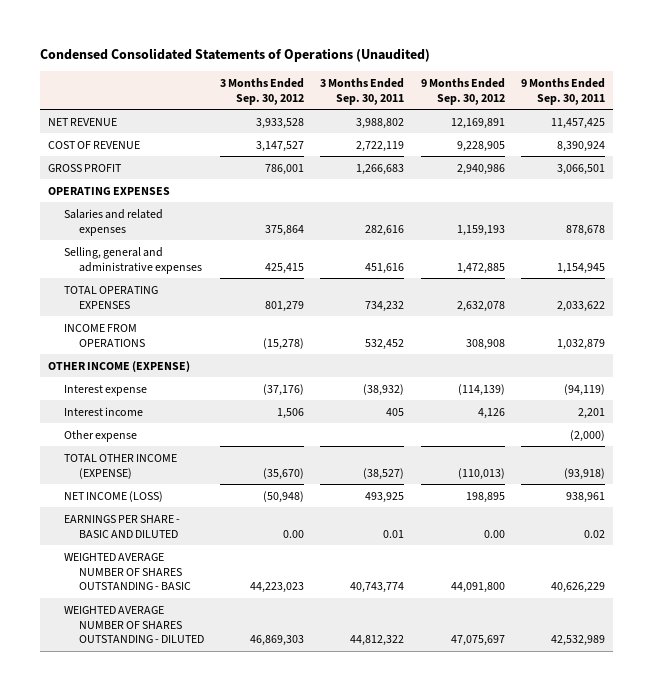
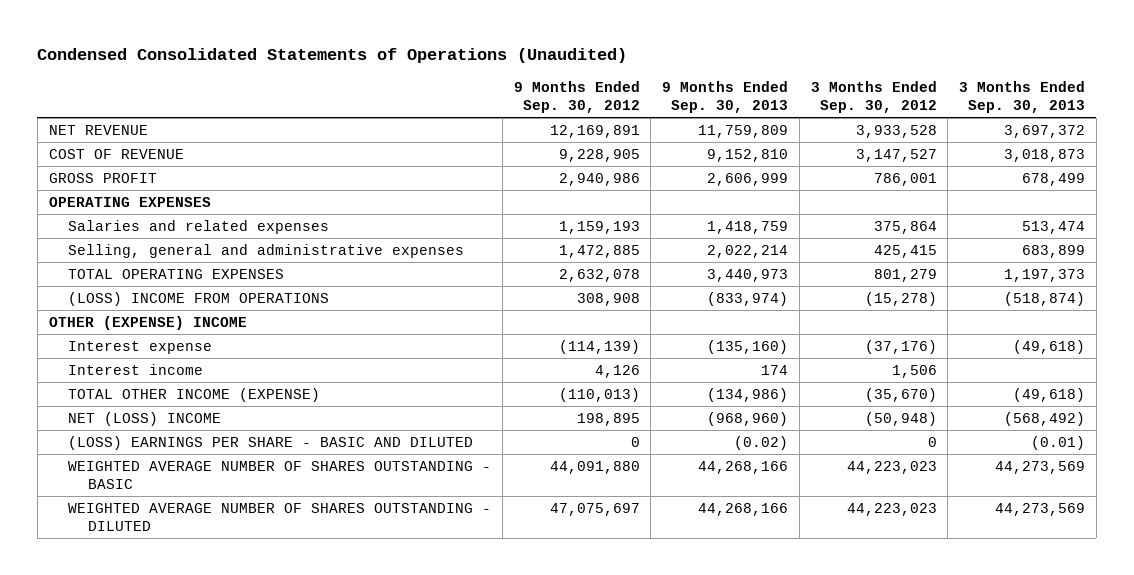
[320,77,405,105] 3 Months Ended Sep. 30, 2011 -> none
[520,77,605,105] 9 Months Ended Sep. 30, 2011 -> none
none -> [662,80,789,113] 9 Months Ended Sep. 30, 2013
none -> [958,80,1085,113] 3 Months Ended Sep. 30, 2013
[63,323,146,347] INCOME FROM OPERATIONS -> [68,291,330,306] (LOSS) INCOME FROM OPERATIONS
[48,360,191,372] OTHER INCOME (EXPENSE) -> [48,315,247,330] OTHER (EXPENSE) INCOME
[63,429,137,442] Other expense -> none
[63,490,163,502] NET INCOME (LOSS) -> [68,411,222,426] NET (LOSS) INCOME
[63,514,180,538] EARNINGS PER SHARE - BASIC AND DILUTED -> [68,435,474,450] (LOSS) EARNINGS PER SHARE - BASIC AND DILUTED
[283,529,305,538] 0.00 -> [927,436,937,447] 0
[483,529,505,538] 0.00 -> [630,436,640,447] 0
[450,582,505,594] 44,091,800 -> [549,460,640,474] 44,091,880
[250,635,305,647] 46,869,303 -> [846,502,937,516] 44,223,023

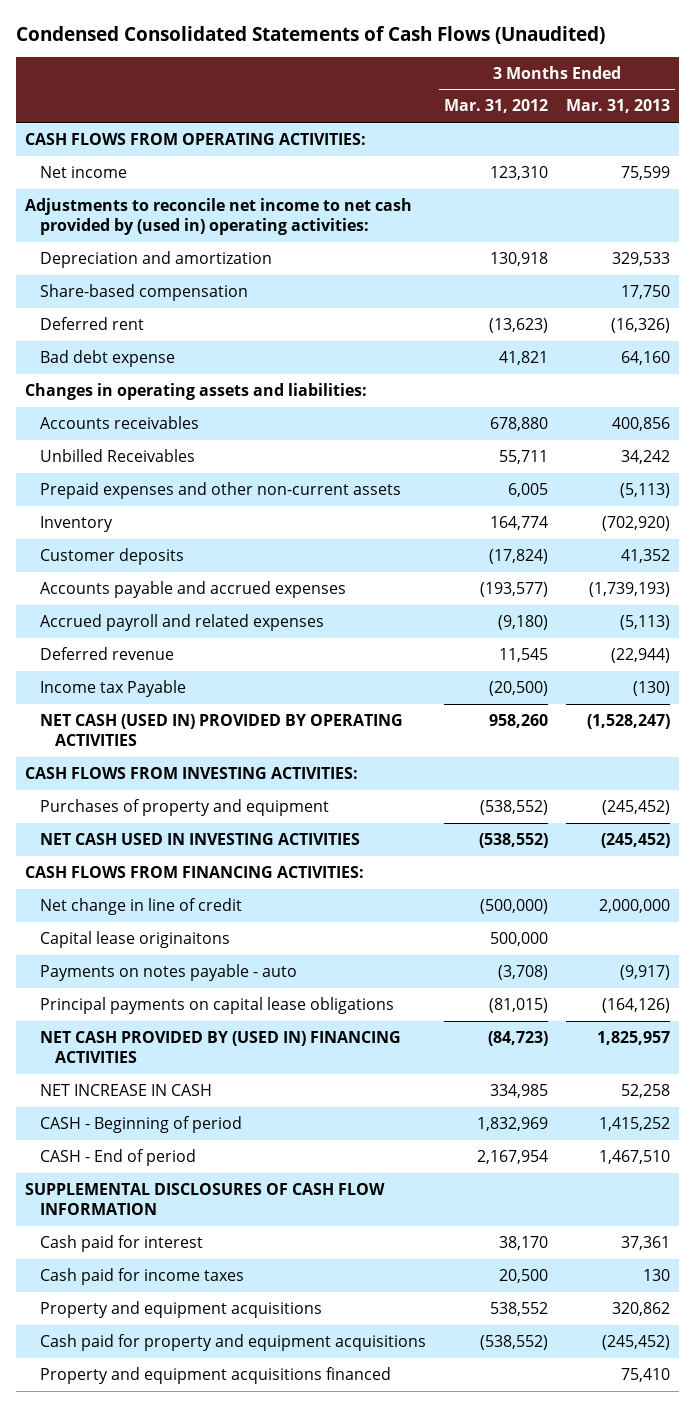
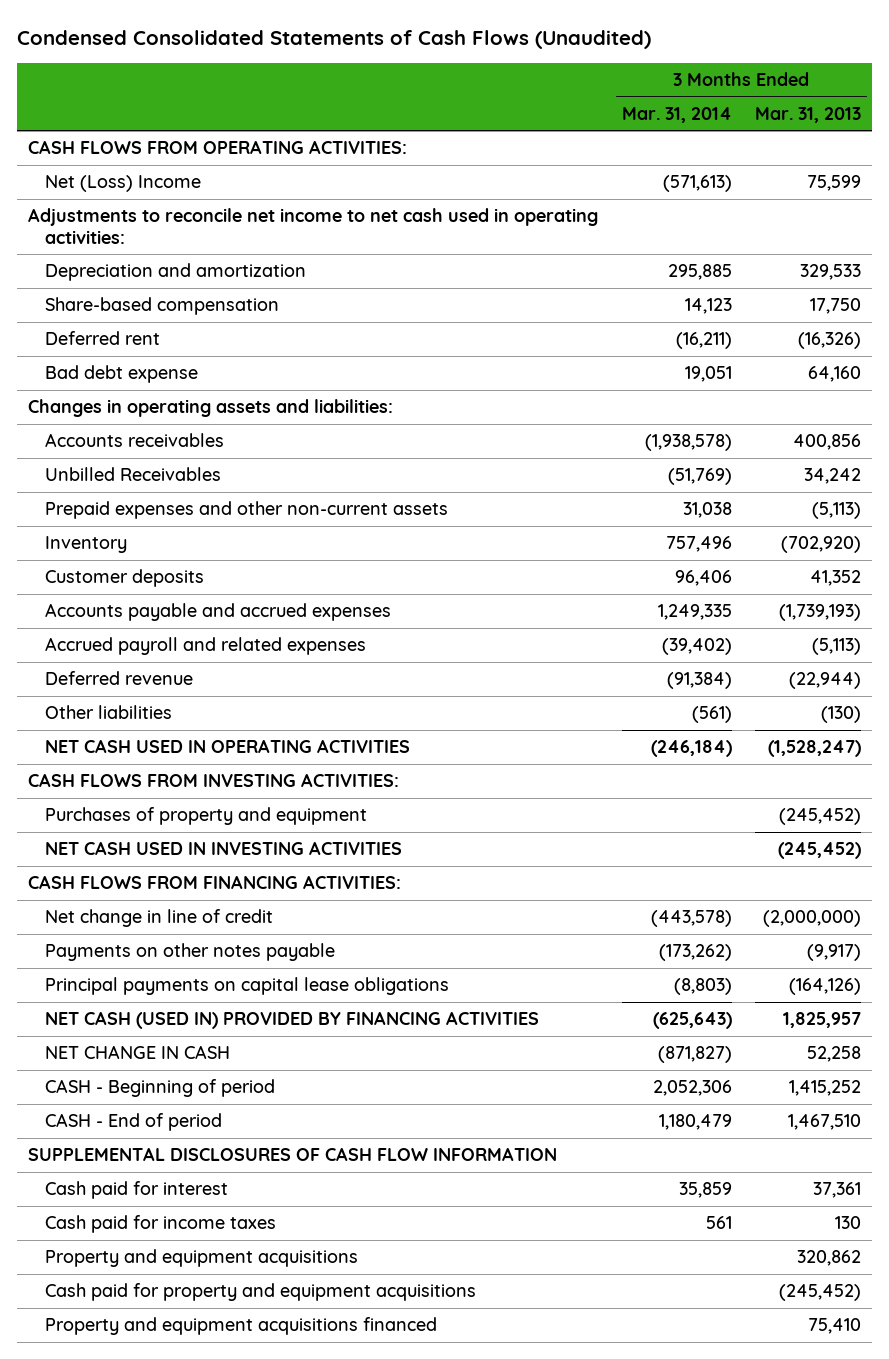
[443,99,548,114] Mar. 31, 2012 -> none
none -> [621,106,732,123] Mar. 31, 2014
[39,165,127,178] Net income -> [45,175,202,193] Net (Loss) Income
[25,197,413,236] Adjustments to reconcile net income to net cash provided by (used in) operating activities: -> [28,208,599,244] Adjustments to reconcile net income to net cash used in operating activities:
[39,679,186,697] Income tax Payable -> none
none -> [45,705,173,720] Other liabilities
[39,713,403,747] NET CASH (USED IN) PROVIDED BY OPERATING ACTIVITIES -> [45,739,411,754] NET CASH USED IN OPERATING ACTIVITIES
[39,930,230,948] Capital lease originaitons -> none
[599,898,671,913] 2,000,000 -> [762,910,861,928] (2,000,000)
[39,963,297,981] Payments on notes payable - auto -> [45,943,336,962] Payments on other notes payable
[39,1030,401,1064] NET CASH PROVIDED BY (USED IN) FINANCING ACTIVITIES -> [45,1011,540,1030] NET CASH (USED IN) PROVIDED BY FINANCING ACTIVITIES
[39,1083,212,1096] NET INCREASE IN CASH -> [45,1045,231,1060] NET CHANGE IN CASH

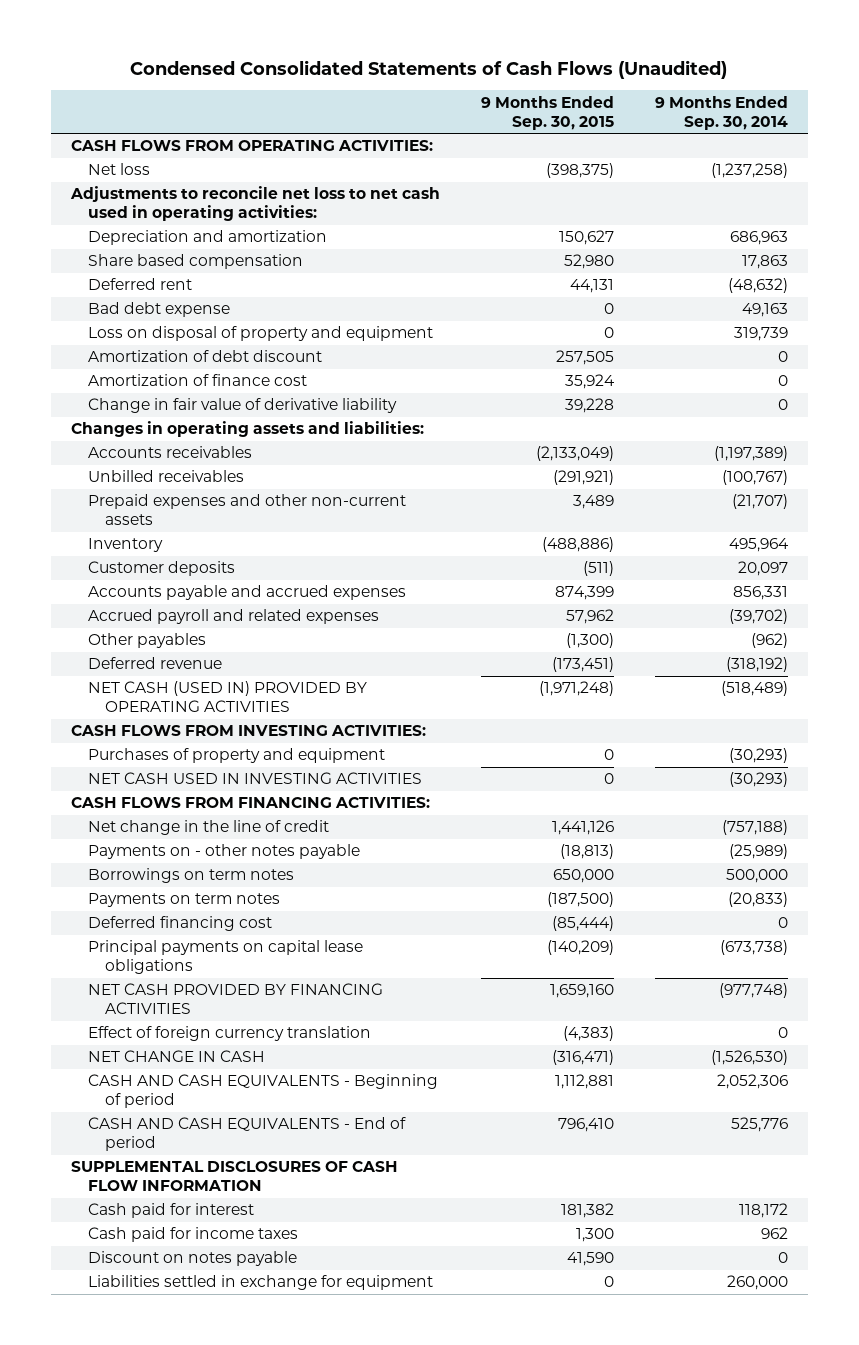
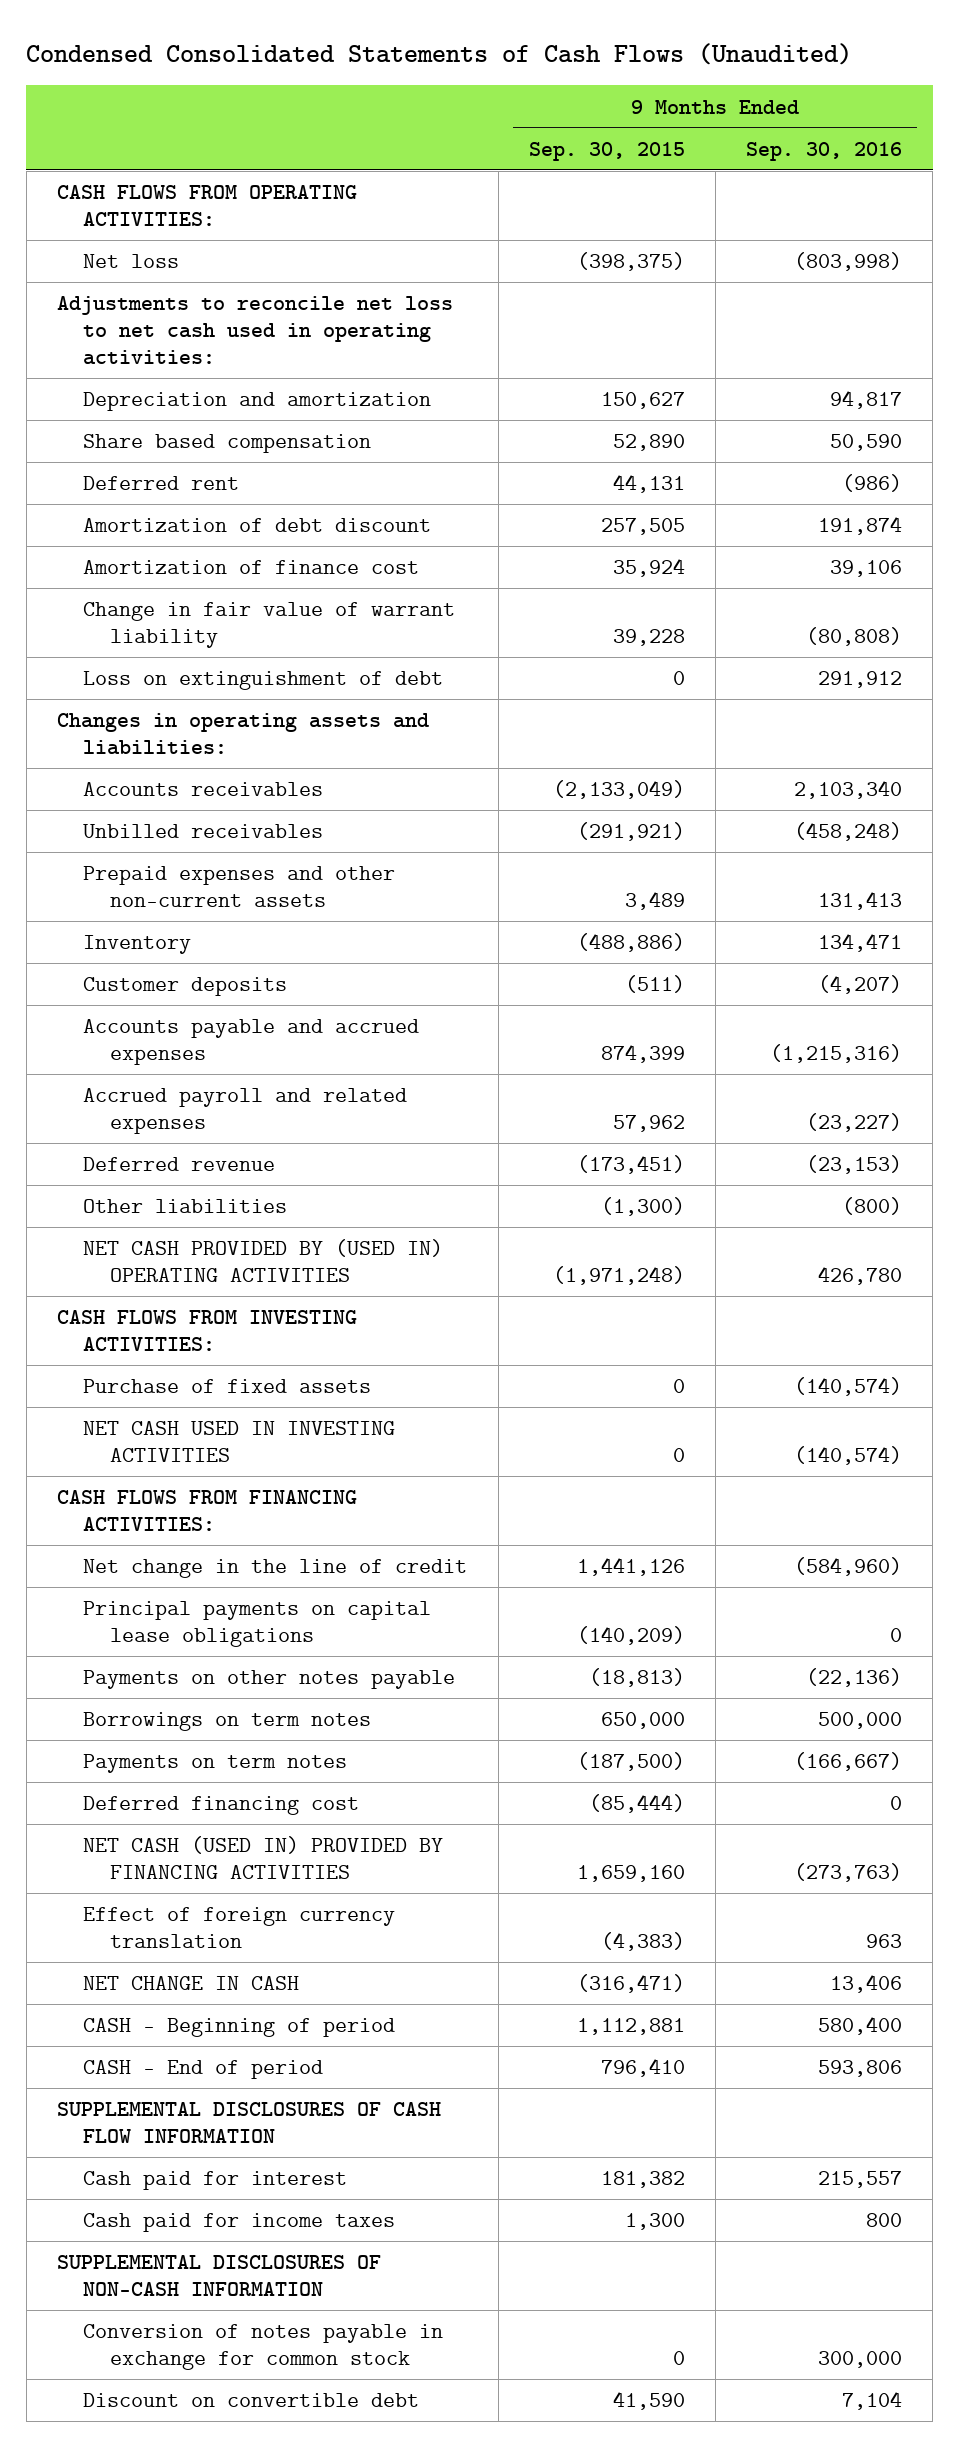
[654,95,788,130] 9 Months Ended Sep. 30, 2014 -> none
none -> [746,141,903,161] Sep. 30, 2016
[563,254,614,270] 52,980 -> [612,434,685,452] 52,890
[87,302,230,318] Bad debt expense -> none
[87,326,433,342] Loss on disposal of property and equipment -> none
[87,398,397,414] Change in fair value of derivative liability -> [83,602,456,649] Change in fair value of warrant liability
none -> [83,671,444,691] Loss on extinguishment of debt
[87,633,206,649] Other payables -> none
none -> [83,1199,288,1214] Other liabilities
[87,681,367,713] NET CASH (USED IN) PROVIDED BY OPERATING ACTIVITIES -> [83,1239,444,1283] NET CASH PROVIDED BY (USED IN) OPERATING ACTIVITIES
[87,748,385,764] Purchases of property and equipment -> [83,1379,372,1394] Purchase of fixed assets
[87,940,363,975] Principal payments on capital lease obligations -> [83,1601,432,1648] Principal payments on capital lease obligations
[87,844,360,860] Payments on - other notes payable -> [83,1670,456,1690] Payments on other notes payable
[87,983,383,1015] NET CASH PROVIDED BY FINANCING ACTIVITIES -> [83,1836,444,1880] NET CASH (USED IN) PROVIDED BY FINANCING ACTIVITIES
[87,1074,438,1109] CASH AND CASH EQUIVALENTS - Beginning of period -> [83,2018,396,2038] CASH - Beginning of period
[87,1117,406,1152] CASH AND CASH EQUIVALENTS - End of period -> [83,2060,324,2080] CASH - End of period
[87,1275,433,1291] Liabilities settled in exchange for equipment -> none
none -> [57,2255,382,2297] SUPPLEMENTAL DISCLOSURES OF NON-CASH INFORMATION
none -> [83,2324,444,2371] Conversion of notes payable in exchange for common stock
[87,1251,297,1267] Discount on notes payable -> [83,2393,420,2408] Discount on convertible debt

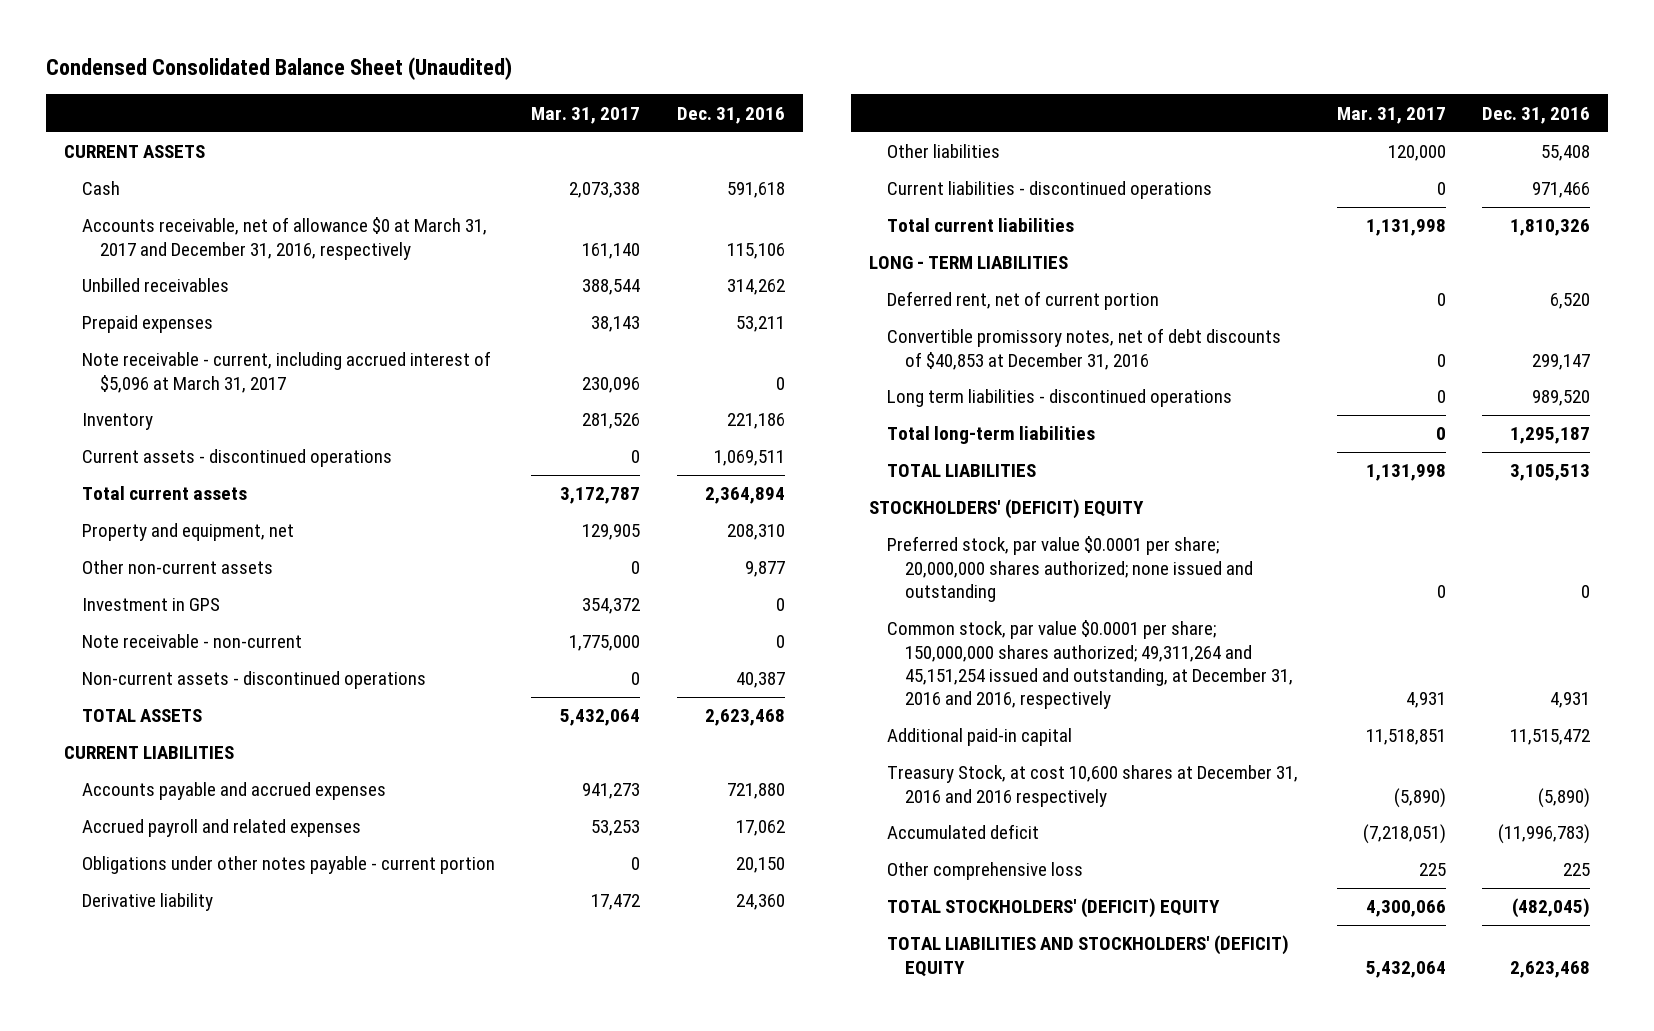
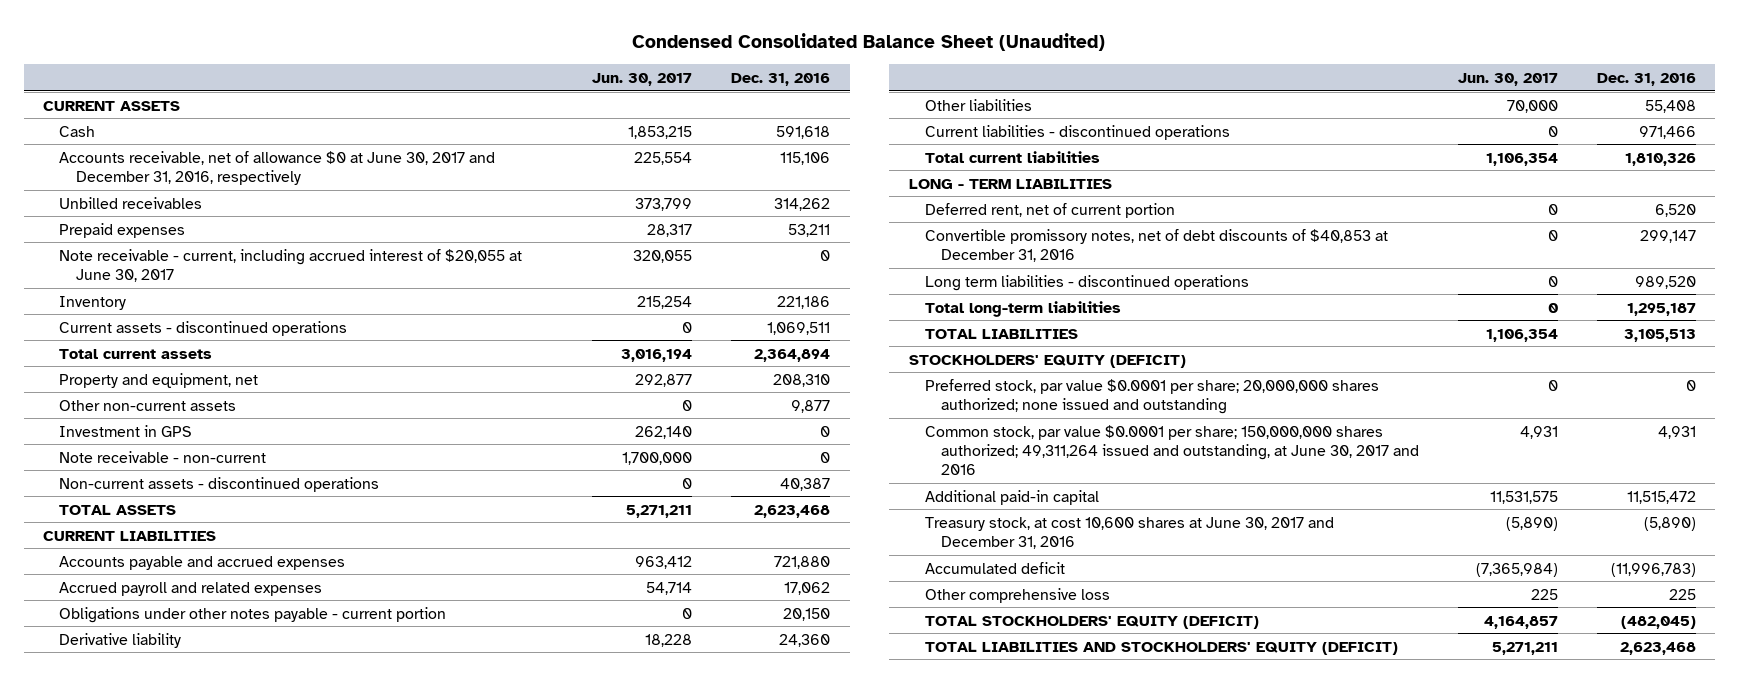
[531,106,641,124] Mar. 31, 2017 -> none
none -> [592,72,693,86] Jun. 30, 2017
[81,217,487,260] Accounts receivable, net of allowance $0 at March 31, 2017 and December 31, 2016, respectively -> [59,150,496,186] Accounts receivable, net of allowance $0 at June 30, 2017 and December 31, 2016, respectively
[81,351,491,393] Note receivable - current, including accrued interest of $5,096 at March 31, 2017 -> [59,248,523,283] Note receivable - current, including accrued interest of $20,055 at June 30, 2017
[869,499,1145,520] STOCKHOLDERS' (DEFICIT) EQUITY -> [908,354,1186,368] STOCKHOLDERS' EQUITY (DEFICIT)
[886,620,1293,709] Common stock, par value $0.0001 per share; 150,000,000 shares authorized; 49,311,264 and 45,151,254 issued and outstanding, at December 31, 2016 and 2016, respectively -> [924,424,1420,476] Common stock, par value $0.0001 per share; 150,000,000 shares authorized; 49,311,264 issued and outstanding, at June 30, 2017 and 2016
[886,765,1298,807] Treasury Stock, at cost 10,600 shares at December 31, 2016 and 2016 respectively -> [924,516,1334,550] Treasury stock, at cost 10,600 shares at June 30, 2017 and December 31, 2016
[886,898,1220,919] TOTAL STOCKHOLDERS' (DEFICIT) EQUITY -> [924,615,1259,629] TOTAL STOCKHOLDERS' EQUITY (DEFICIT)
[886,935,1289,977] TOTAL LIABILITIES AND STOCKHOLDERS' (DEFICIT) EQUITY -> [924,641,1398,655] TOTAL LIABILITIES AND STOCKHOLDERS' EQUITY (DEFICIT)

